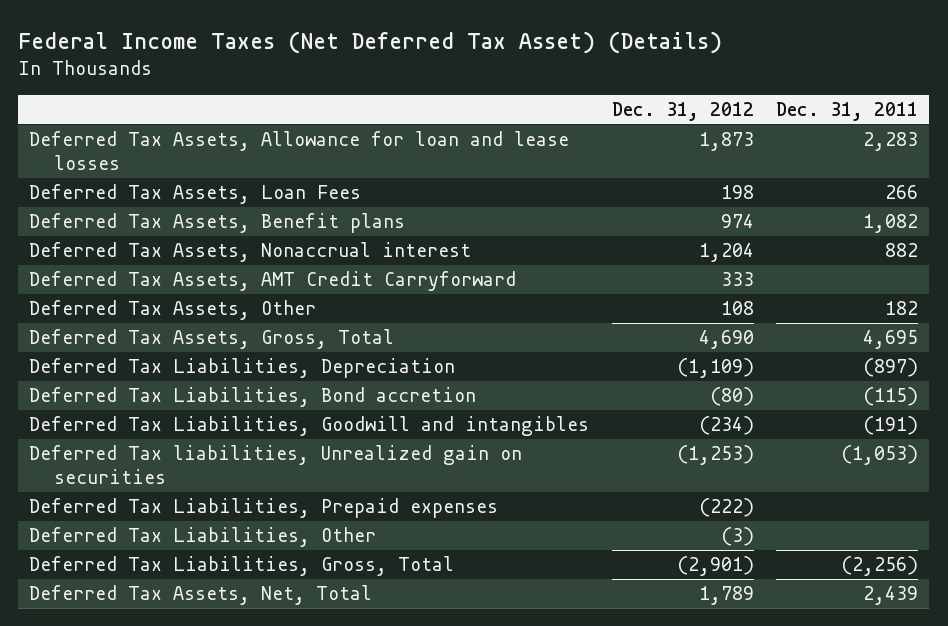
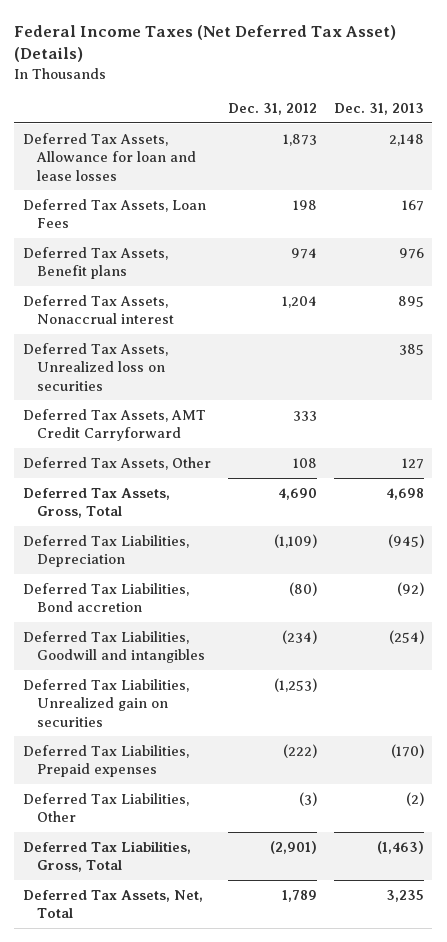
[776,101,919,121] Dec. 31, 2011 -> none
none -> [333,103,424,116] Dec. 31, 2013
none -> [22,342,168,391] Deferred Tax Assets, Unrealized loss on securities
[29,445,523,485] Deferred Tax liabilities, Unrealized gain on securities -> [22,678,189,727] Deferred Tax Liabilities, Unrealized gain on securities

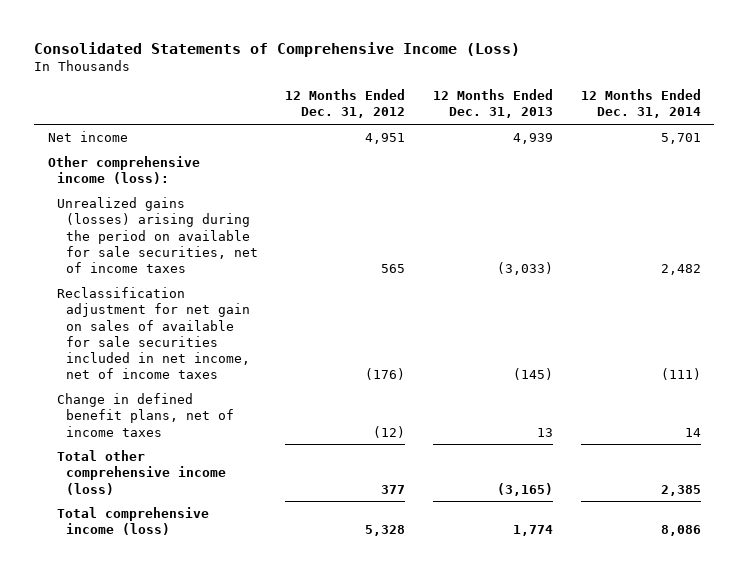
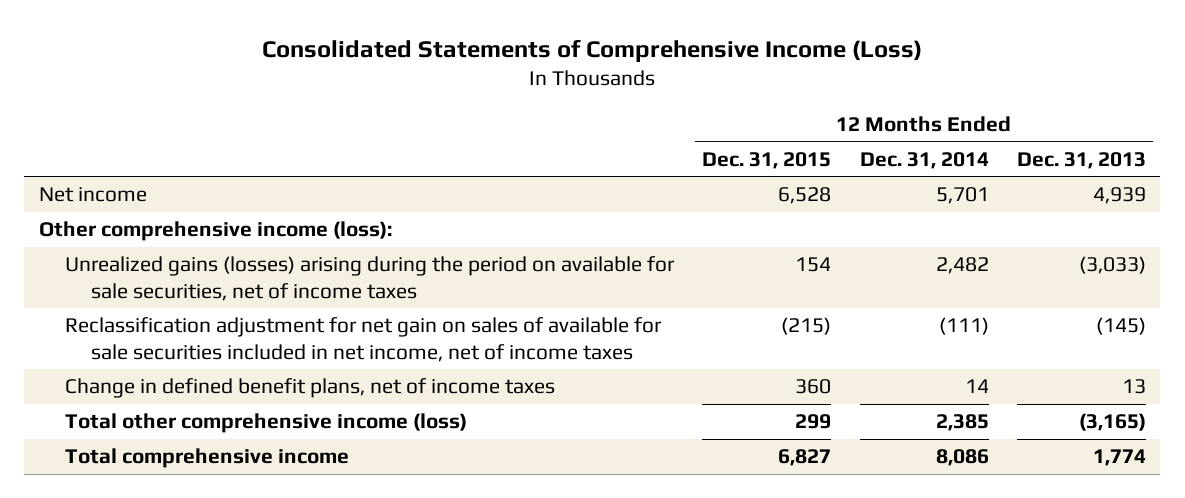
[285,89,406,119] 12 Months Ended Dec. 31, 2012 -> none
none -> [702,151,832,169] Dec. 31, 2015
[56,507,209,536] Total comprehensive income (loss) -> [64,448,349,469] Total comprehensive income

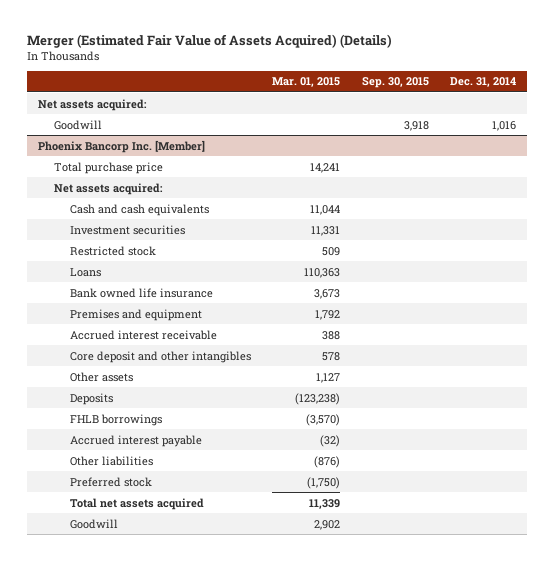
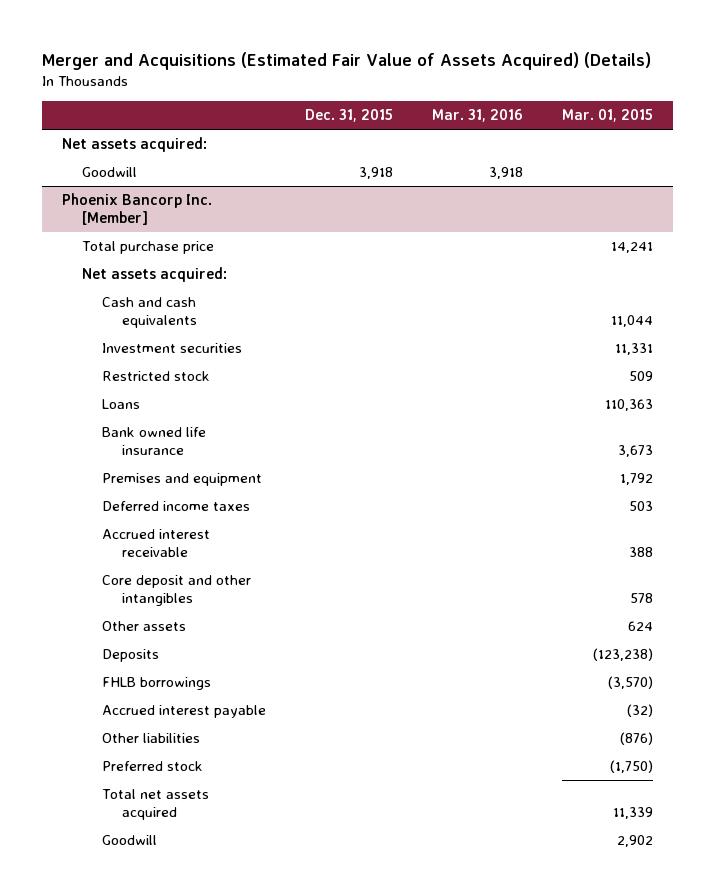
[27,33,393,48] Merger (Estimated Fair Value of Assets Acquired) (Details) -> [41,51,651,70] Merger and Acquisitions (Estimated Fair Value of Assets Acquired) (Details)
[361,77,429,89] Sep. 30, 2015 -> none
[450,77,517,88] Dec. 31, 2014 -> none
none -> [304,109,393,123] Dec. 31, 2015
none -> [431,109,523,123] Mar. 31, 2016
none -> [101,501,250,512] Deferred income taxes
[316,372,341,383] 1,127 -> [628,621,654,632] 624

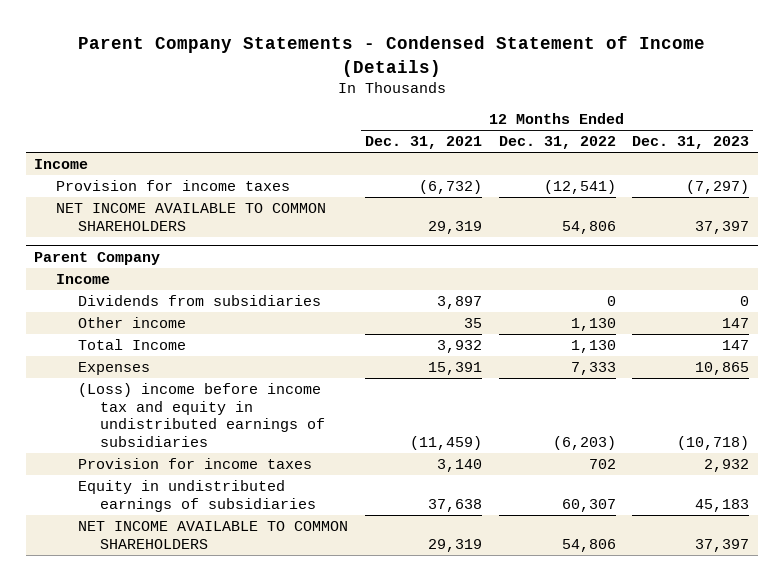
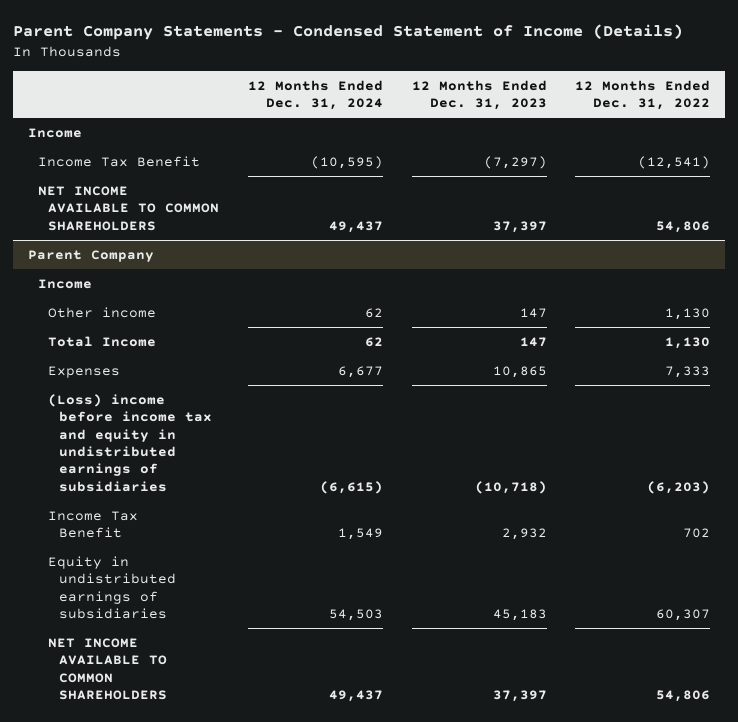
[364,136,482,150] Dec. 31, 2021 -> none
none -> [248,79,384,111] 12 Months Ended Dec. 31, 2024
[56,180,291,192] Provision for income taxes -> [38,155,201,167] Income Tax Benefit
[78,295,322,307] Dividends from subsidiaries -> none
[78,458,313,470] Provision for income taxes -> [48,510,139,539] Income Tax Benefit

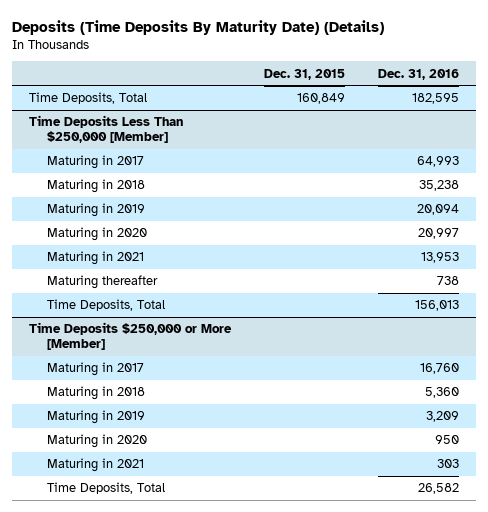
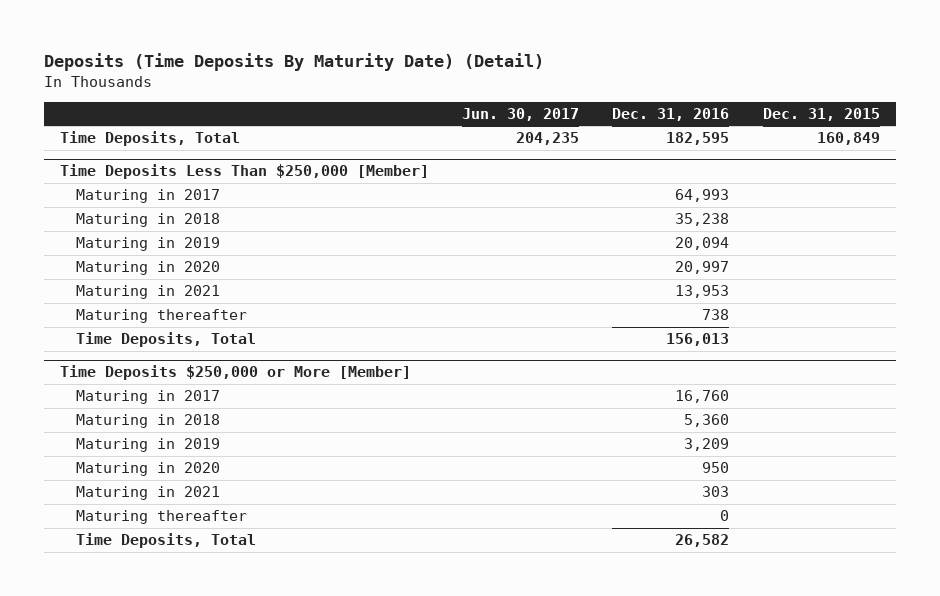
[12,19,385,35] Deposits (Time Deposits By Maturity Date) (Details) -> [43,52,544,71] Deposits (Time Deposits By Maturity Date) (Detail)
none -> [462,108,580,122] Jun. 30, 2017
none -> [75,510,247,525] Maturing thereafter

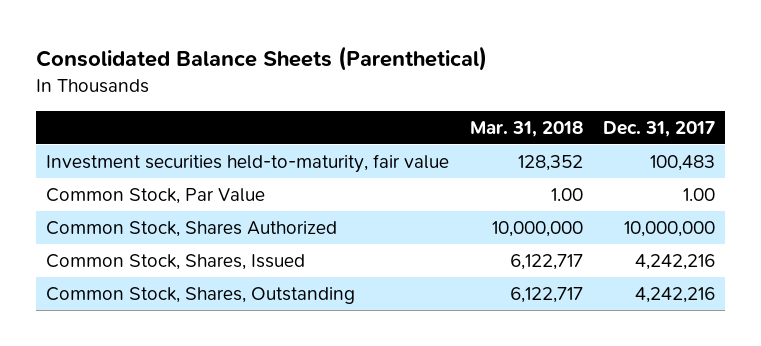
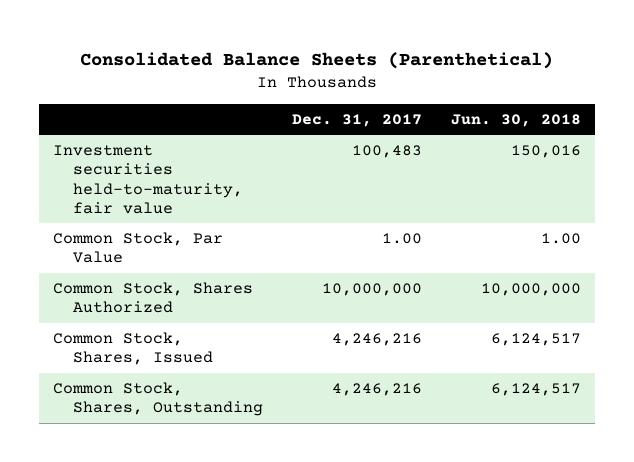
[469,120,583,137] Mar. 31, 2018 -> none
none -> [450,113,581,127] Jun. 30, 2018
[634,254,715,271] 4,242,216 -> [331,333,422,347] 4,246,216
[634,287,715,304] 4,242,216 -> [331,383,422,397] 4,246,216

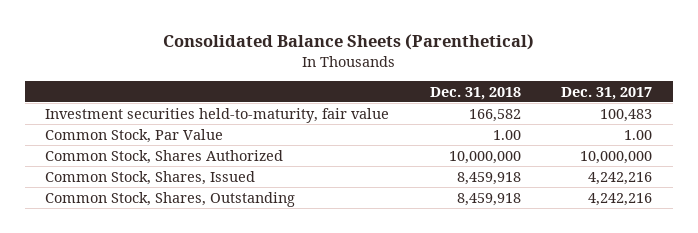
[450,113,581,127] Jun. 30, 2018 -> none
none -> [429,86,521,100] Dec. 31, 2018
[331,333,422,347] 4,246,216 -> [588,171,653,185] 4,242,216
[331,383,422,397] 4,246,216 -> [588,192,653,206] 4,242,216

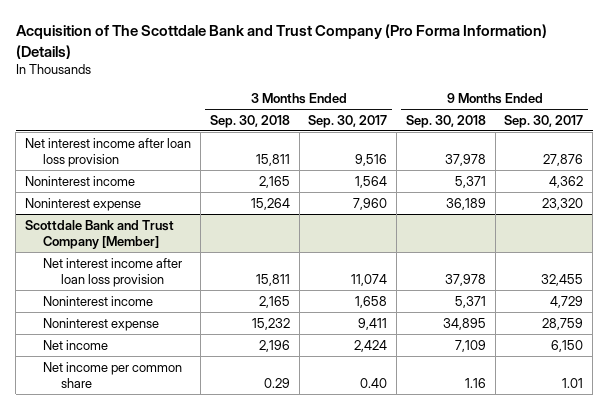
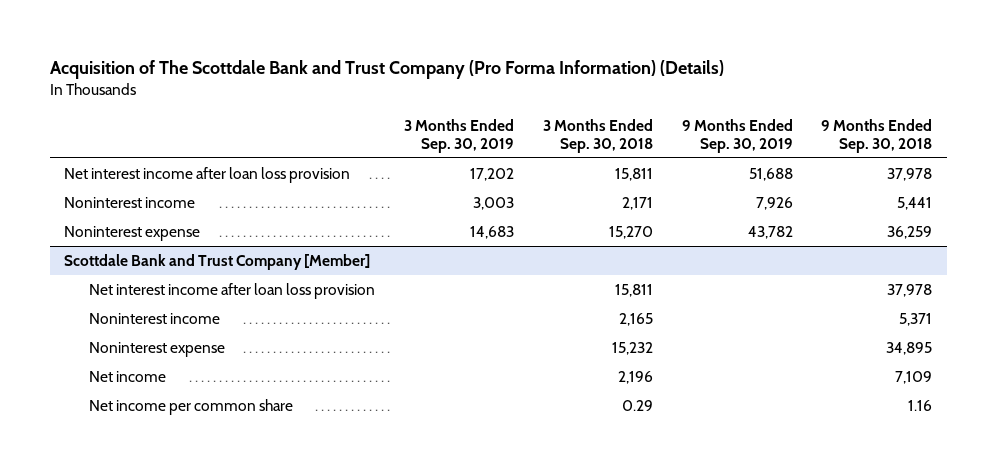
[308,114,388,128] Sep. 30, 2017 -> none
[504,114,584,128] Sep. 30, 2017 -> none
none -> [403,118,514,153] 3 Months Ended Sep. 30, 2019
none -> [681,118,793,153] 9 Months Ended Sep. 30, 2019
[258,175,290,188] 2,165 -> [621,197,653,211] 2,171
[454,175,486,188] 5,371 -> [897,197,933,211] 5,441
[250,197,290,210] 15,264 -> [608,226,653,240] 15,270
[445,197,486,210] 36,189 -> [887,226,933,240] 36,259

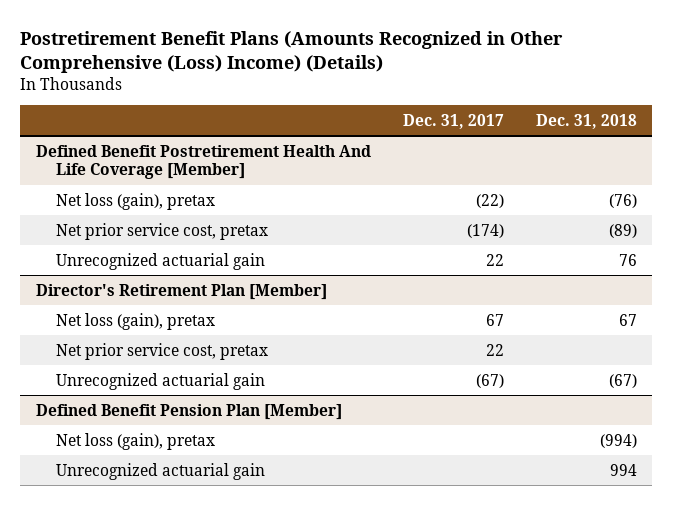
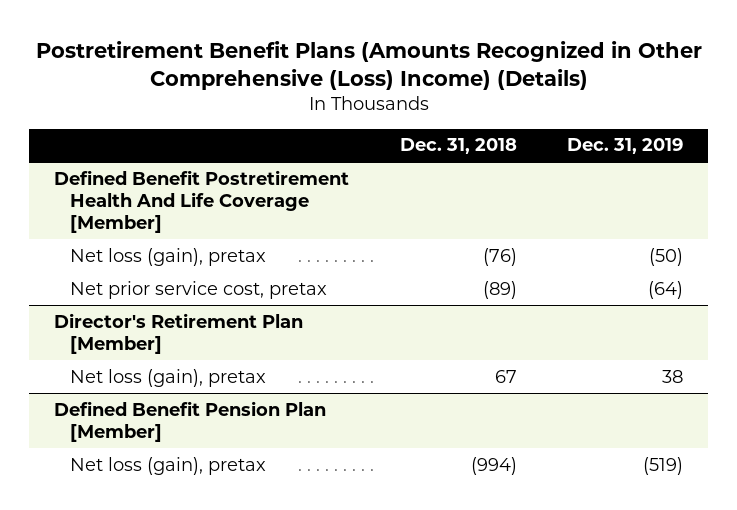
[402,113,504,129] Dec. 31, 2017 -> none
none -> [566,138,683,155] Dec. 31, 2019
[55,252,265,270] Unrecognized actuarial gain -> none
[55,342,268,360] Net prior service cost, pretax -> none
[55,372,265,390] Unrecognized actuarial gain -> none
[55,462,265,480] Unrecognized actuarial gain -> none

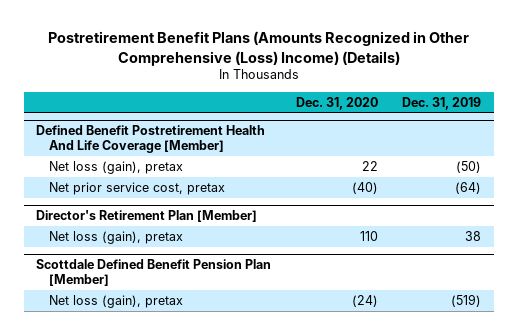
[399,138,517,155] Dec. 31, 2018 -> none
none -> [295,96,378,110] Dec. 31, 2020
[54,400,327,442] Defined Benefit Pension Plan [Member] -> [36,259,272,287] Scottdale Defined Benefit Pension Plan [Member]

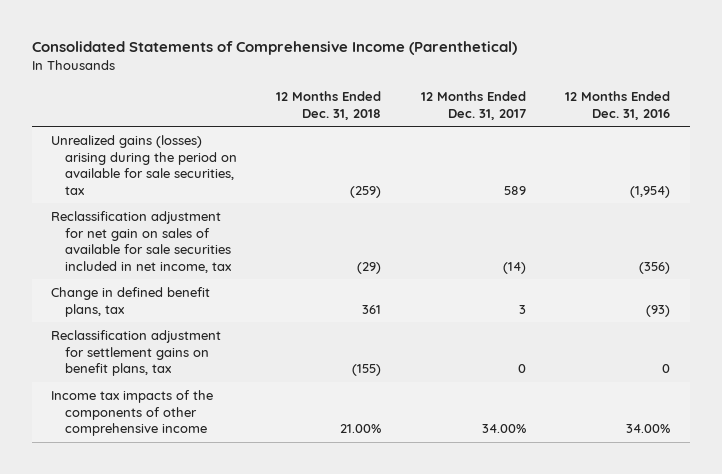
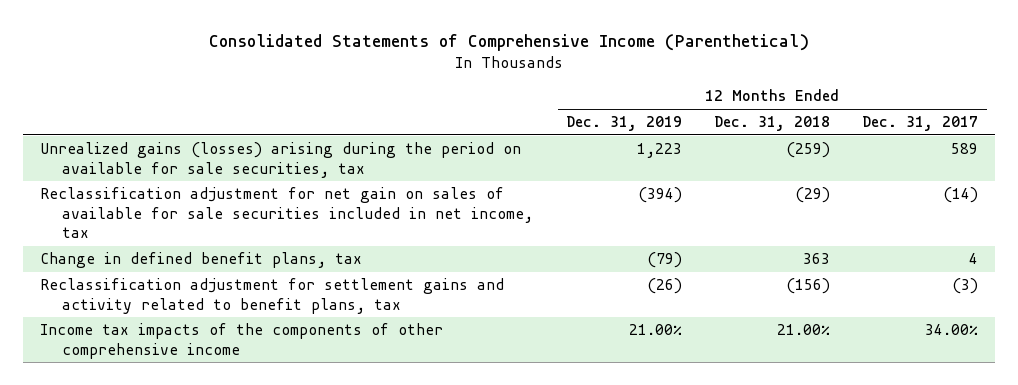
[565,91,671,120] 12 Months Ended Dec. 31, 2016 -> none
none -> [565,116,682,132] Dec. 31, 2019
[362,304,382,314] 361 -> [803,253,831,265] 363
[518,304,526,314] 3 -> [969,253,979,265] 4
[51,330,222,377] Reclassification adjustment for settlement gains on benefit plans, tax -> [39,278,504,314] Reclassification adjustment for settlement gains and activity related to benefit plans, tax
[352,364,382,377] (155) -> [786,278,831,295] (156)
[517,364,526,374] 0 -> [952,278,979,295] (3)

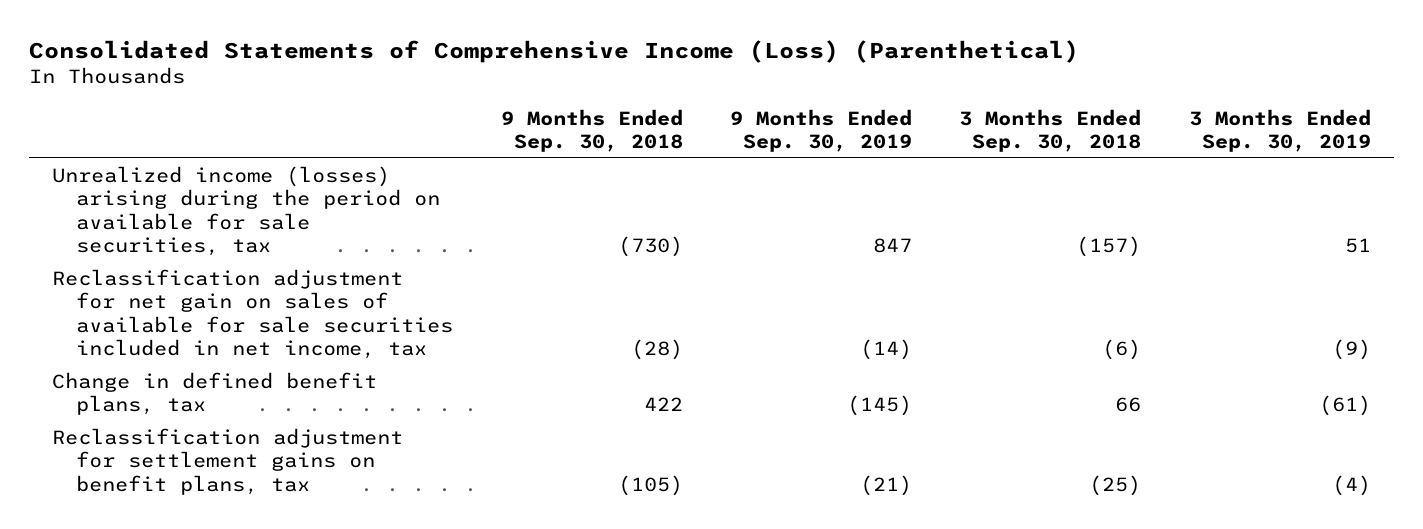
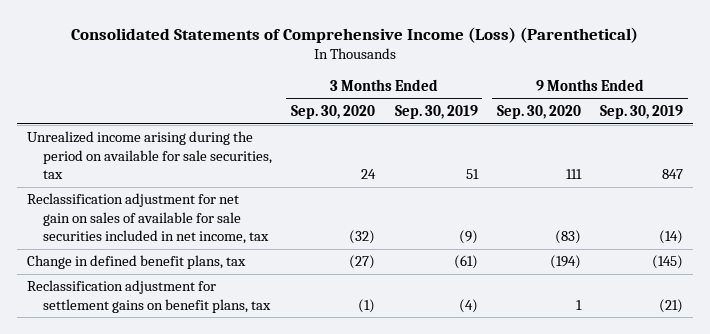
[500,108,683,153] 9 Months Ended Sep. 30, 2018 -> none
[959,108,1142,153] 3 Months Ended Sep. 30, 2018 -> none
none -> [291,104,376,119] Sep. 30, 2020
none -> [496,104,581,119] Sep. 30, 2020
[52,165,441,257] Unrealized income (losses) arising during the period on available for sale securities, tax -> [26,131,272,180] Unrealized income arising during the period on available for sale securities, tax

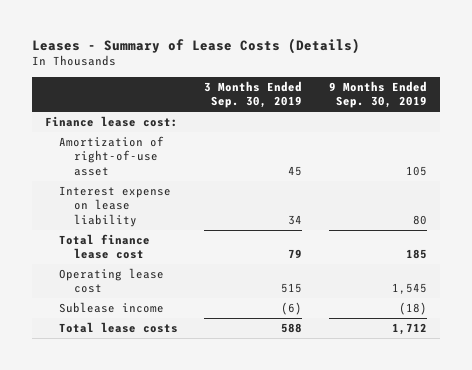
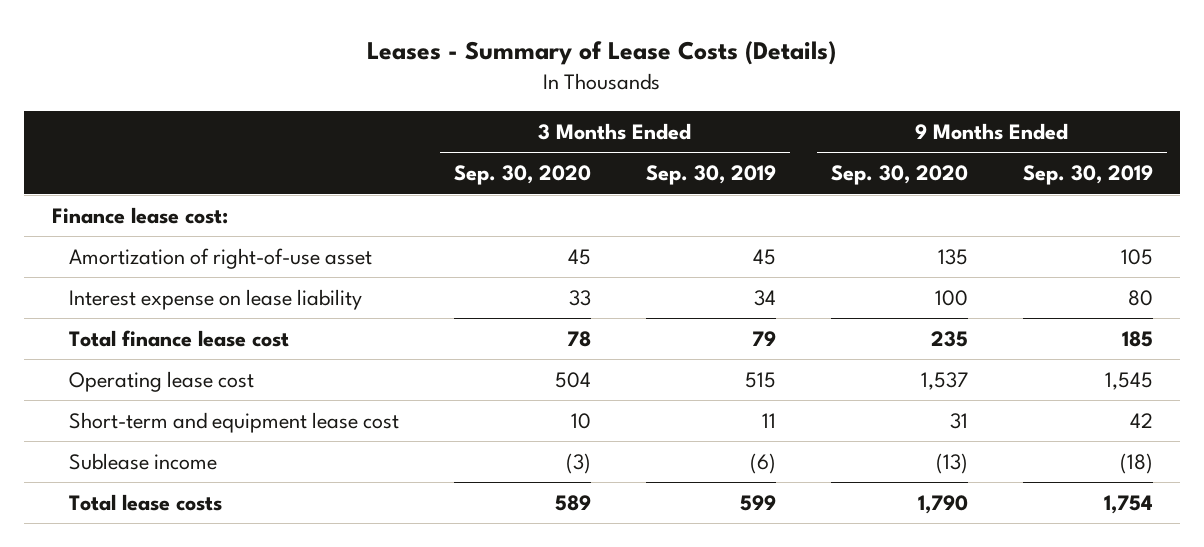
none -> [454,165,592,186] Sep. 30, 2020
none -> [830,165,968,186] Sep. 30, 2020
none -> [69,412,400,434] Short-term and equipment lease cost
[281,322,303,333] 588 -> [739,495,776,512] 599
[391,322,427,335] 1,712 -> [1103,495,1153,515] 1,754

